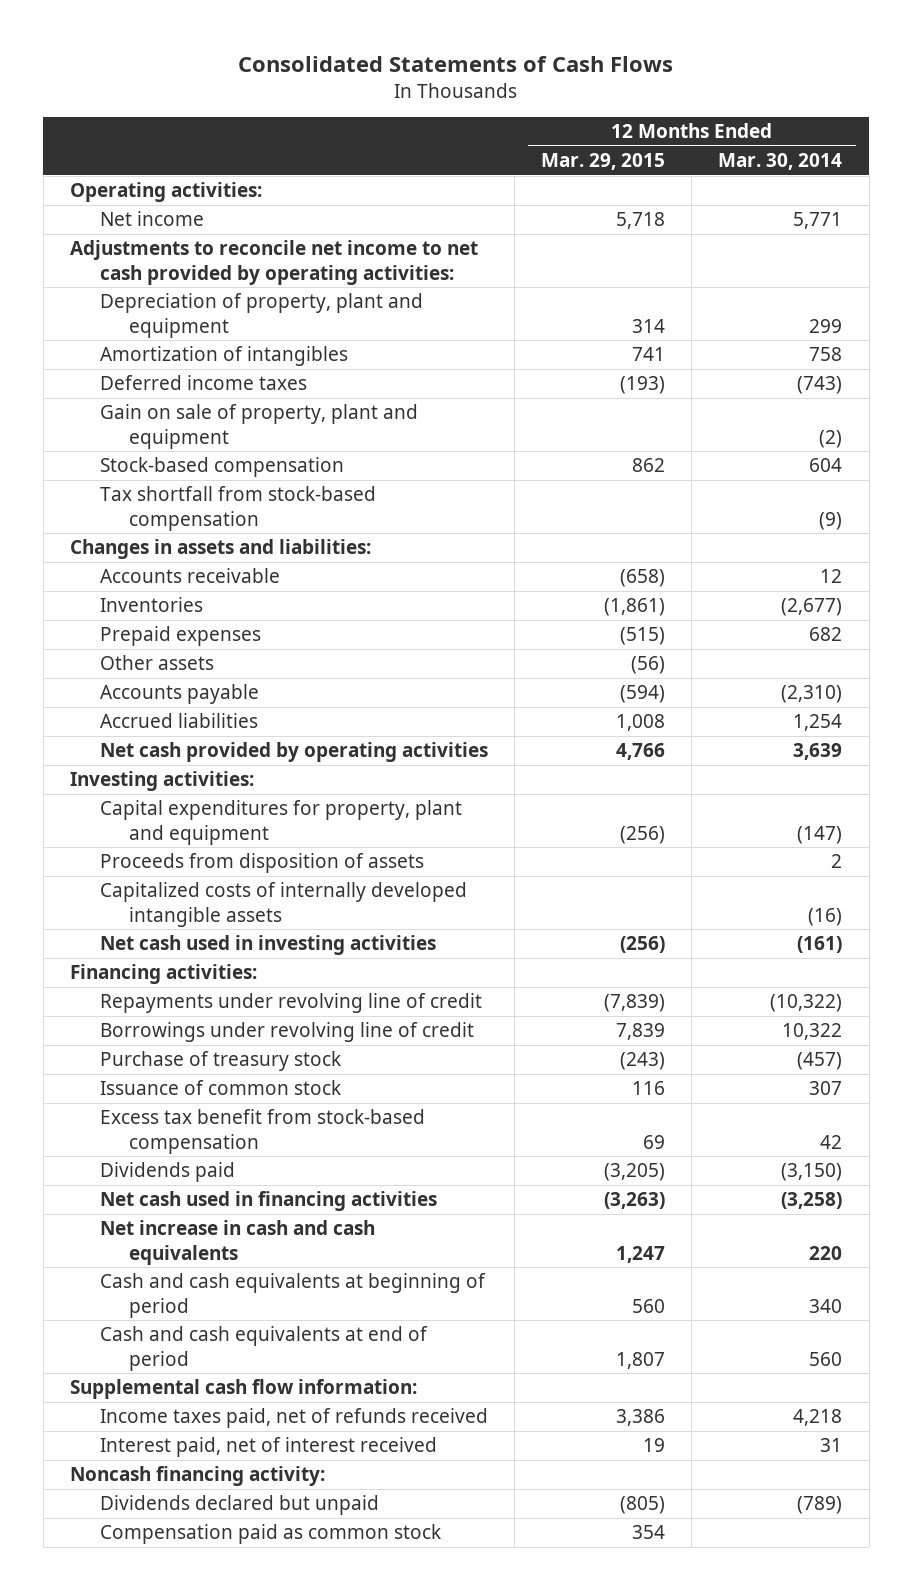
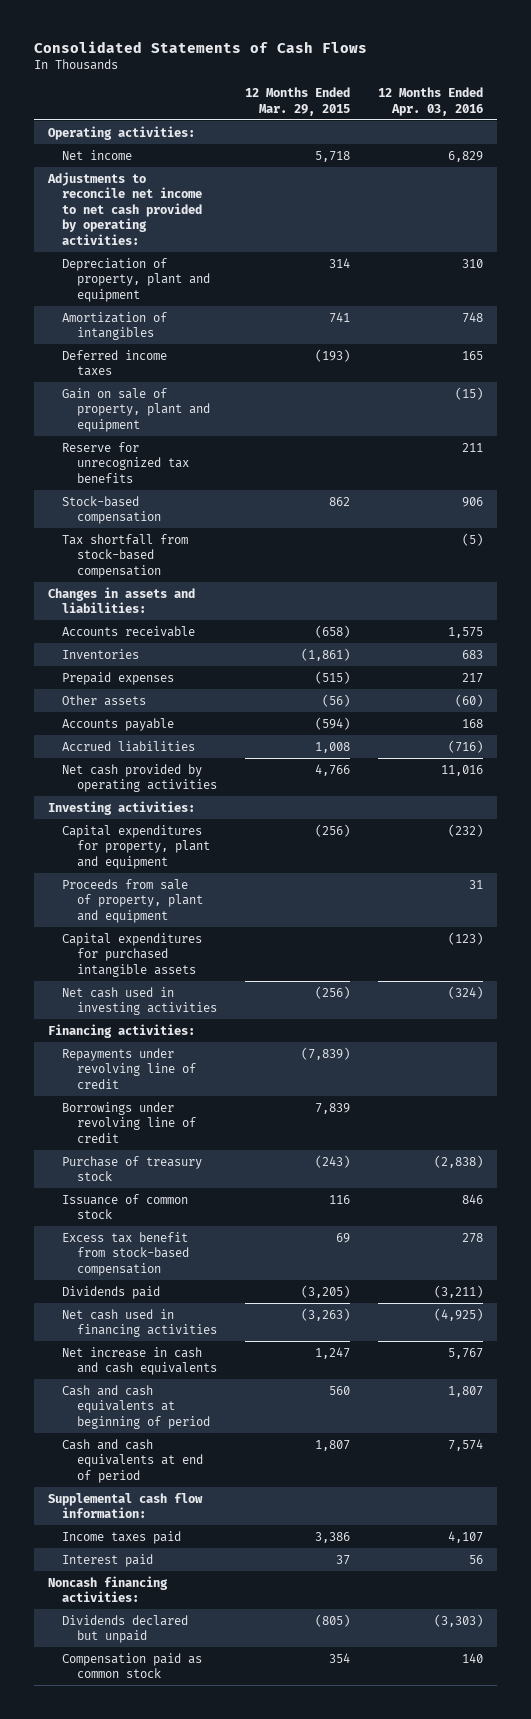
[718,153,843,171] Mar. 30, 2014 -> none
none -> [378,87,484,116] 12 Months Ended Apr. 03, 2016
none -> [62,441,190,483] Reserve for unrecognized tax benefits
[99,853,424,874] Proceeds from disposition of assets -> [62,878,204,923] Proceeds from sale of property, plant and equipment
[99,882,467,927] Capitalized costs of internally developed intangible assets -> [62,932,203,977] Capital expenditures for purchased intangible assets
[99,1408,488,1429] Income taxes paid, net of refunds received -> [62,1530,182,1544] Income taxes paid
[99,1437,437,1458] Interest paid, net of interest received -> [62,1553,154,1567] Interest paid
[642,1438,665,1453] 19 -> [336,1554,351,1565] 37
[69,1466,325,1487] Noncash financing activity: -> [47,1575,168,1603] Noncash financing activities:

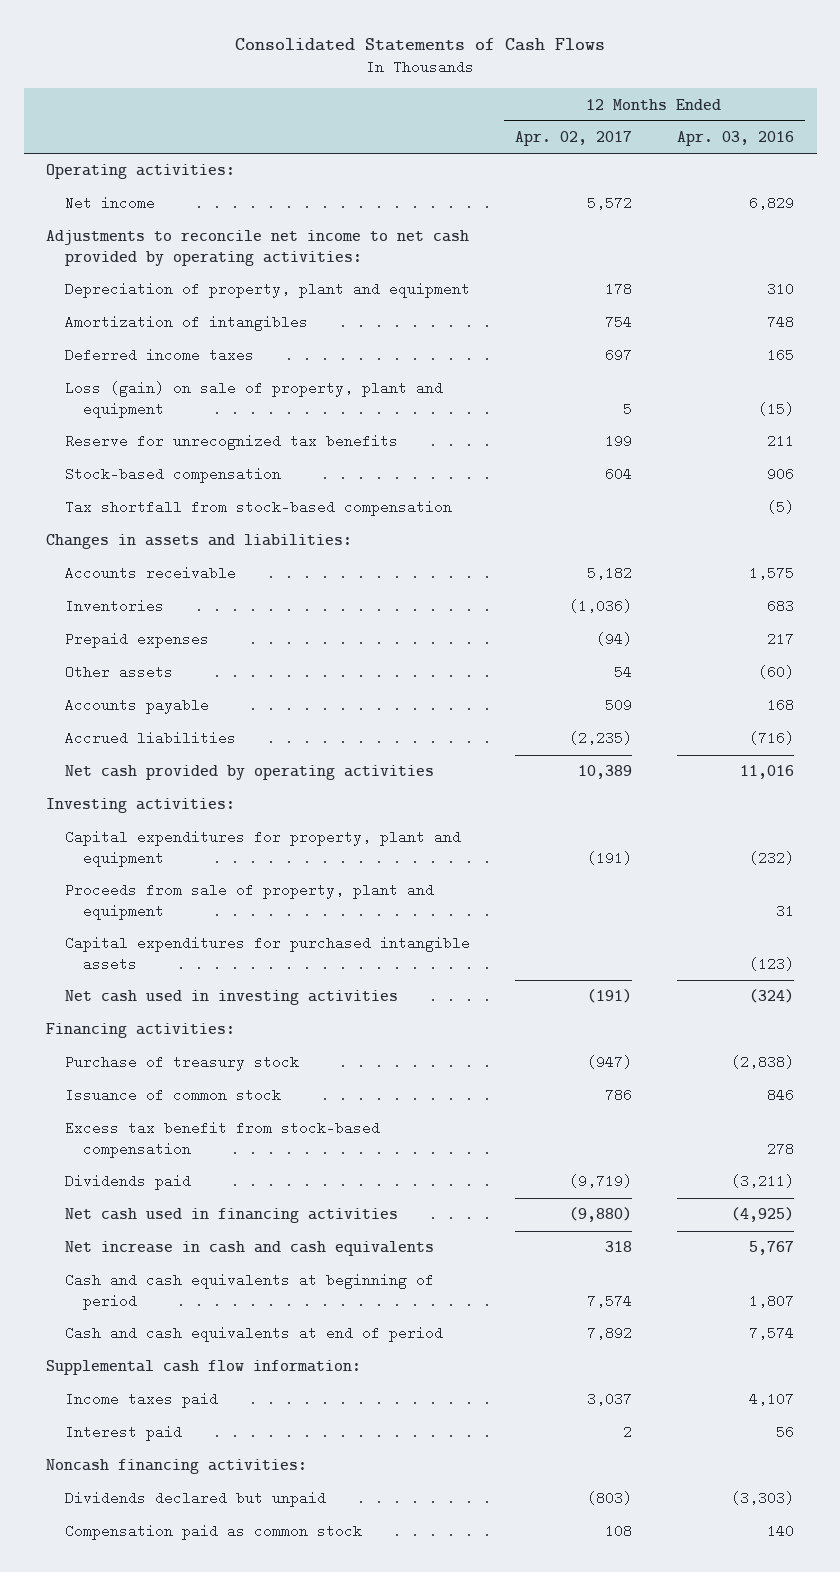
[245,87,351,116] 12 Months Ended Mar. 29, 2015 -> none
none -> [514,131,632,147] Apr. 02, 2017
[62,387,211,432] Gain on sale of property, plant and equipment -> [64,381,443,418] Loss (gain) on sale of property, plant and equipment
[62,1047,197,1089] Repayments under revolving line of credit -> none
[62,1101,197,1143] Borrowings under revolving line of credit -> none

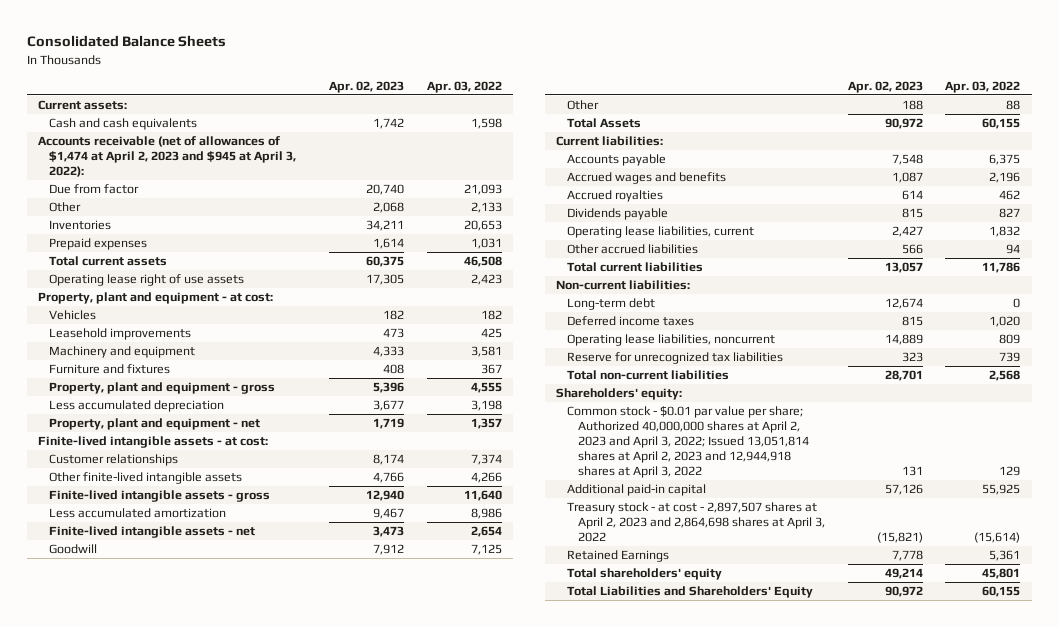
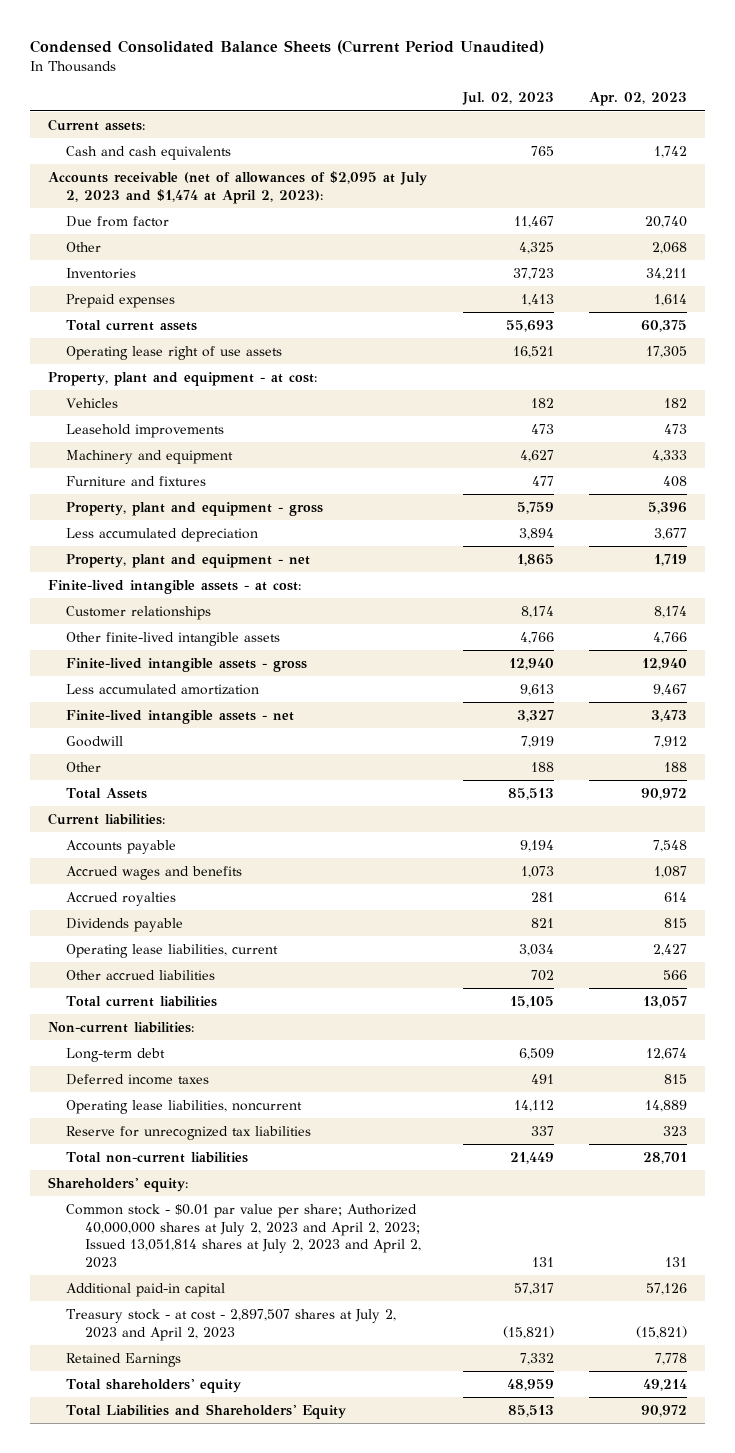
[26,35,226,48] Consolidated Balance Sheets -> [30,39,545,54] Condensed Consolidated Balance Sheets (Current Period Unaudited)
[427,80,503,93] Apr. 03, 2022 -> none
none -> [461,92,554,106] Jul. 02, 2023
[37,136,296,178] Accounts receivable (net of allowances of $1,474 at April 2, 2023 and $945 at April 3, 2022): -> [48,170,428,204] Accounts receivable (net of allowances of $2,095 at July 2, 2023 and $1,474 at April 2, 2023):
[567,406,810,479] Common stock - $0.01 par value per share; Authorized 40,000,000 shares at April 2, 2023 and April 3, 2022; Issued 13,051,814 shares at April 2, 2023 and 12,944,918 shares at April 3, 2022 -> [66,1203,421,1269] Common stock - $0.01 par value per share; Authorized 40,000,000 shares at July 2, 2023 and April 2, 2023; Issued 13,051,814 shares at July 2, 2023 and April 2, 2023
[567,502,826,543] Treasury stock - at cost - 2,897,507 shares at April 2, 2023 and 2,864,698 shares at April 3, 2022 -> [66,1308,397,1341] Treasury stock - at cost - 2,897,507 shares at July 2, 2023 and April 2, 2023

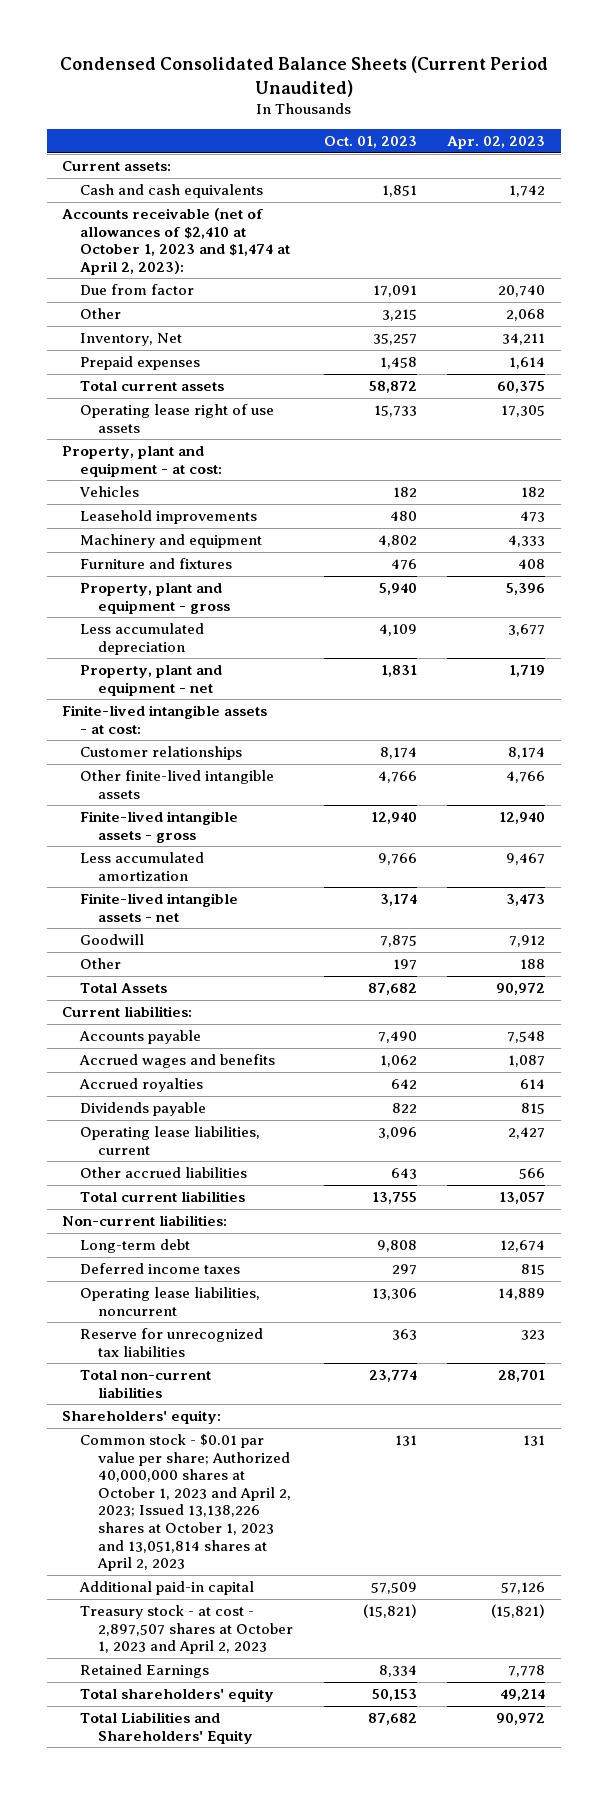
[461,92,554,106] Jul. 02, 2023 -> none
none -> [323,135,417,148] Oct. 01, 2023
[48,170,428,204] Accounts receivable (net of allowances of $2,095 at July 2, 2023 and $1,474 at April 2, 2023): -> [62,207,291,275] Accounts receivable (net of allowances of $2,410 at October 1, 2023 and $1,474 at April 2, 2023):
[66,267,137,279] Inventories -> [80,332,183,346] Inventory, Net
[66,1203,421,1269] Common stock - $0.01 par value per share; Authorized 40,000,000 shares at July 2, 2023 and April 2, 2023; Issued 13,051,814 shares at July 2, 2023 and April 2, 2023 -> [80,1433,291,1572] Common stock - $0.01 par value per share; Authorized 40,000,000 shares at October 1, 2023 and April 2, 2023; Issued 13,138,226 shares at October 1, 2023 and 13,051,814 shares at April 2, 2023
[66,1308,397,1341] Treasury stock - at cost - 2,897,507 shares at July 2, 2023 and April 2, 2023 -> [80,1604,293,1655] Treasury stock - at cost - 2,897,507 shares at October 1, 2023 and April 2, 2023

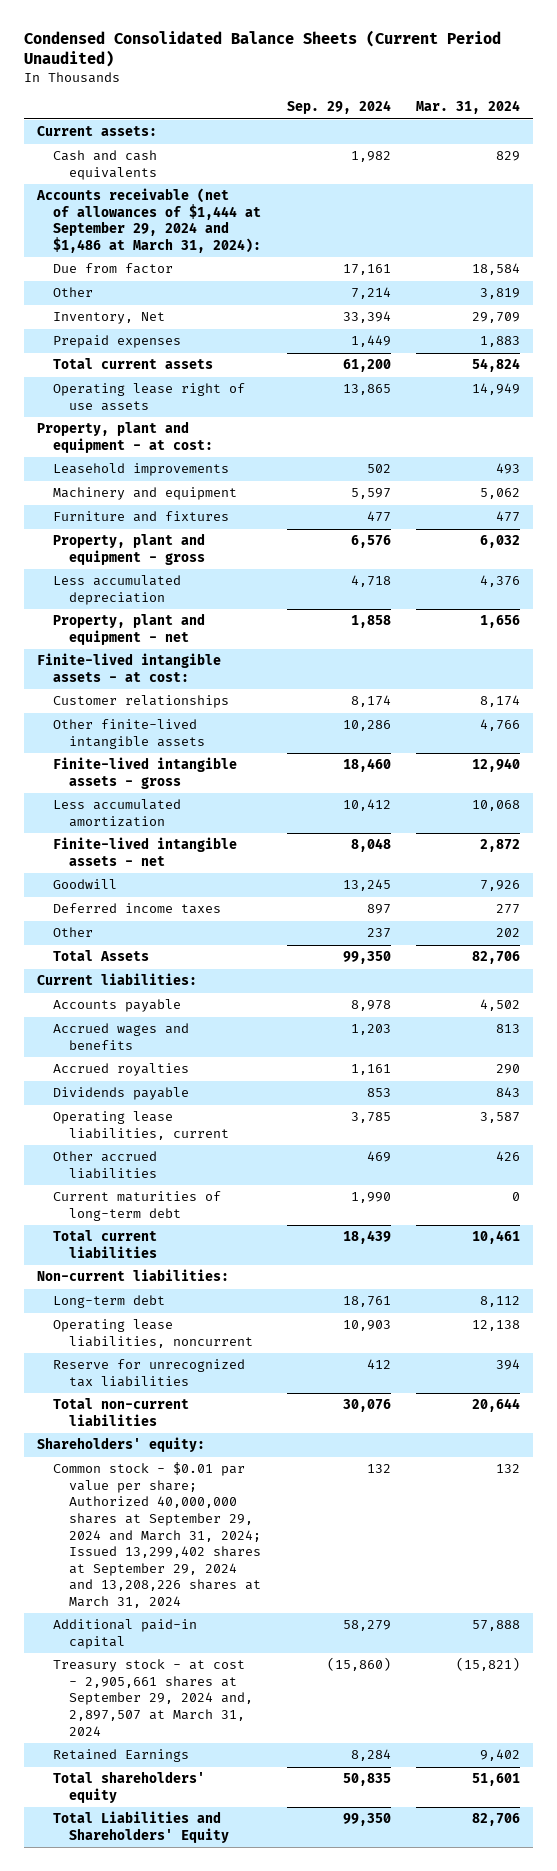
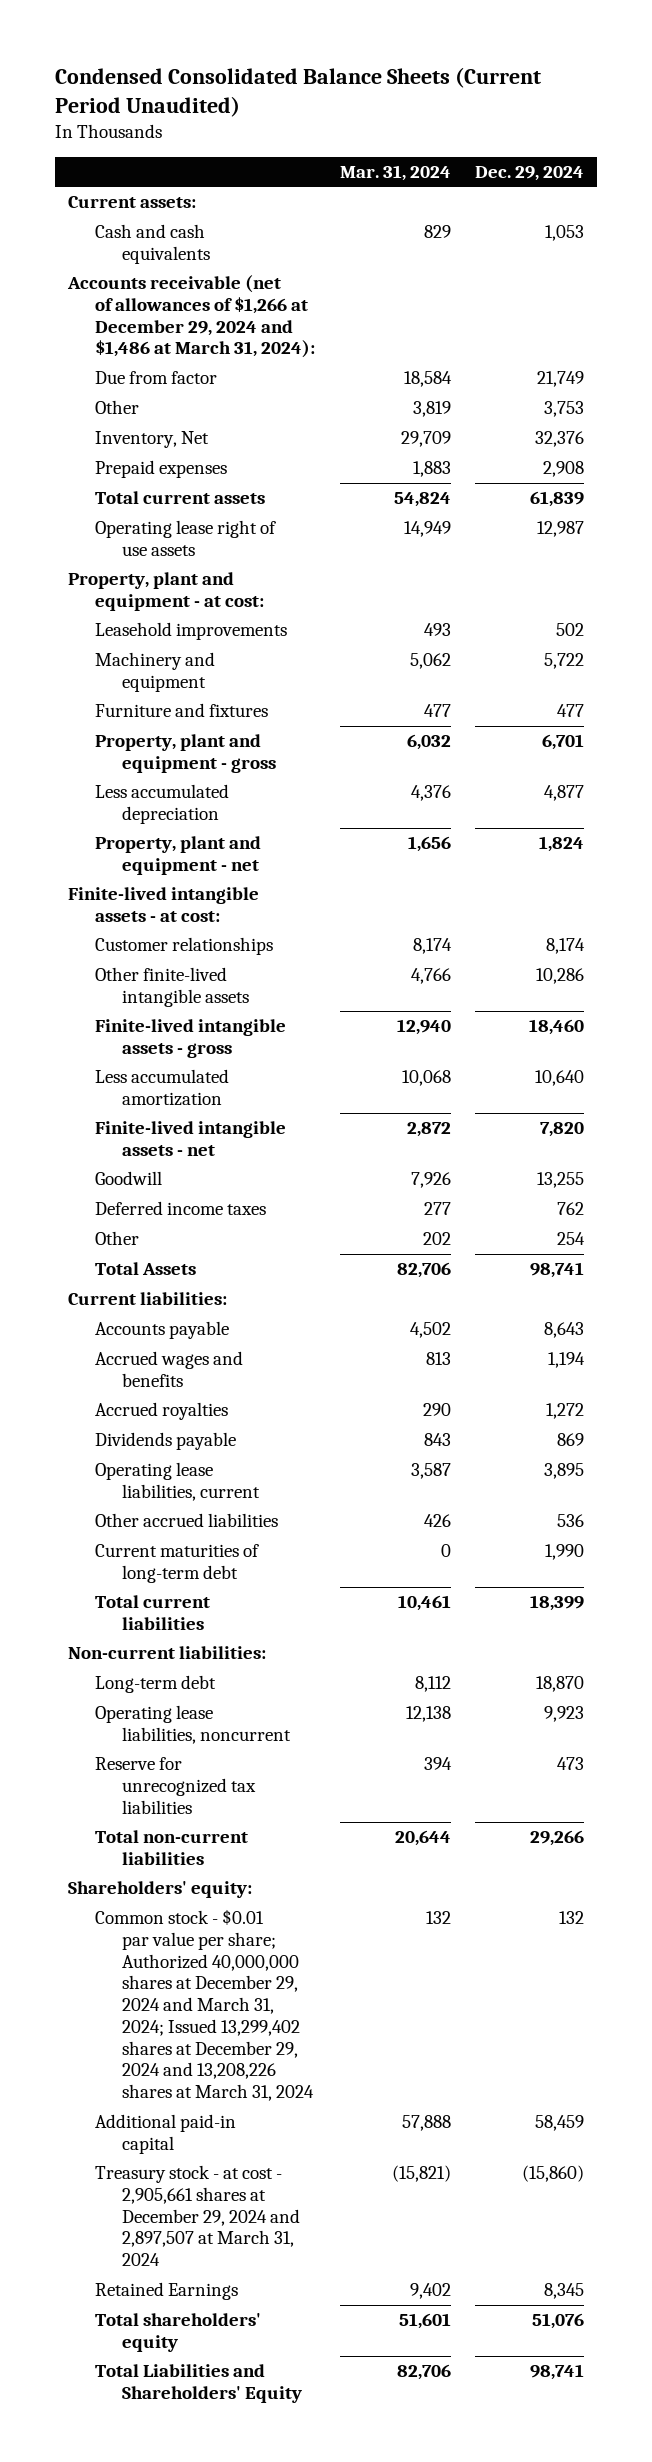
[286,100,391,115] Sep. 29, 2024 -> none
none -> [475,165,585,181] Dec. 29, 2024
[36,188,262,254] Accounts receivable (net of allowances of $1,444 at September 29, 2024 and $1,486 at March 31, 2024): -> [66,275,315,359] Accounts receivable (net of allowances of $1,266 at December 29, 2024 and $1,486 at March 31, 2024):
[53,1462,262,1608] Common stock - $0.01 par value per share; Authorized 40,000,000 shares at September 29, 2024 and March 31, 2024; Issued 13,299,402 shares at September 29, 2024 and 13,208,226 shares at March 31, 2024 -> [94,1909,315,2102] Common stock - $0.01 par value per share; Authorized 40,000,000 shares at December 29, 2024 and March 31, 2024; Issued 13,299,402 shares at December 29, 2024 and 13,208,226 shares at March 31, 2024
[53,1659,254,1736] Treasury stock - at cost - 2,905,661 shares at September 29, 2024 and, 2,897,507 at March 31, 2024 -> [94,2165,301,2267] Treasury stock - at cost - 2,905,661 shares at December 29, 2024 and 2,897,507 at March 31, 2024

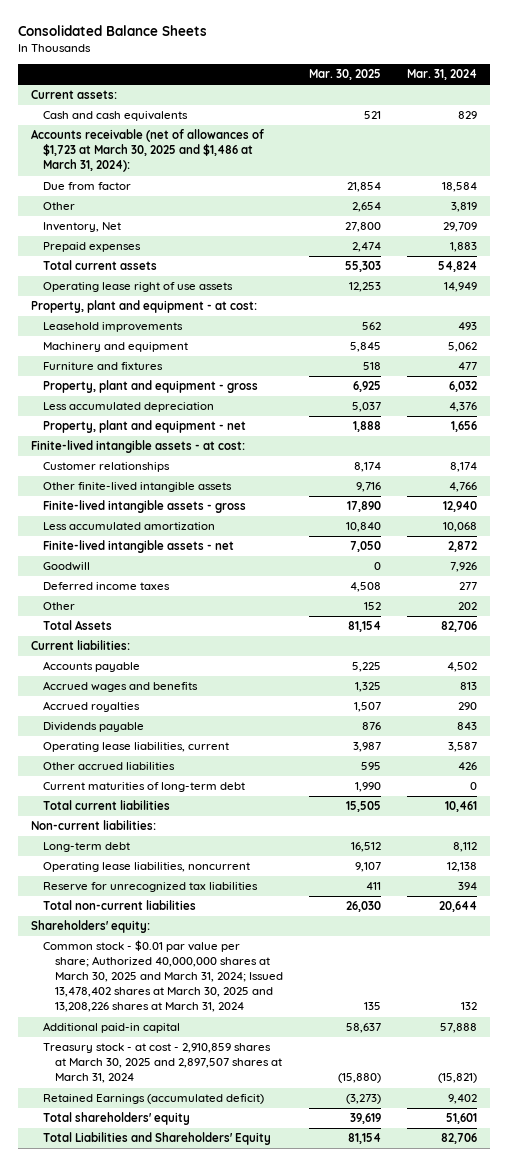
[55,67,542,118] Condensed Consolidated Balance Sheets (Current Period Unaudited) -> [18,25,208,37] Consolidated Balance Sheets
[475,165,585,181] Dec. 29, 2024 -> none
none -> [308,69,381,81] Mar. 30, 2025
[66,275,315,359] Accounts receivable (net of allowances of $1,266 at December 29, 2024 and $1,486 at March 31, 2024): -> [31,129,265,173] Accounts receivable (net of allowances of $1,723 at March 30, 2025 and $1,486 at March 31, 2024):
[94,1909,315,2102] Common stock - $0.01 par value per share; Authorized 40,000,000 shares at December 29, 2024 and March 31, 2024; Issued 13,299,402 shares at December 29, 2024 and 13,208,226 shares at March 31, 2024 -> [43,940,283,1013] Common stock - $0.01 par value per share; Authorized 40,000,000 shares at March 30, 2025 and March 31, 2024; Issued 13,478,402 shares at March 30, 2025 and 13,208,226 shares at March 31, 2024
[94,2165,301,2267] Treasury stock - at cost - 2,905,661 shares at December 29, 2024 and 2,897,507 at March 31, 2024 -> [43,1043,282,1084] Treasury stock - at cost - 2,910,859 shares at March 30, 2025 and 2,897,507 shares at March 31, 2024
[94,2282,238,2301] Retained Earnings -> [43,1094,265,1105] Retained Earnings (accumulated deficit)

